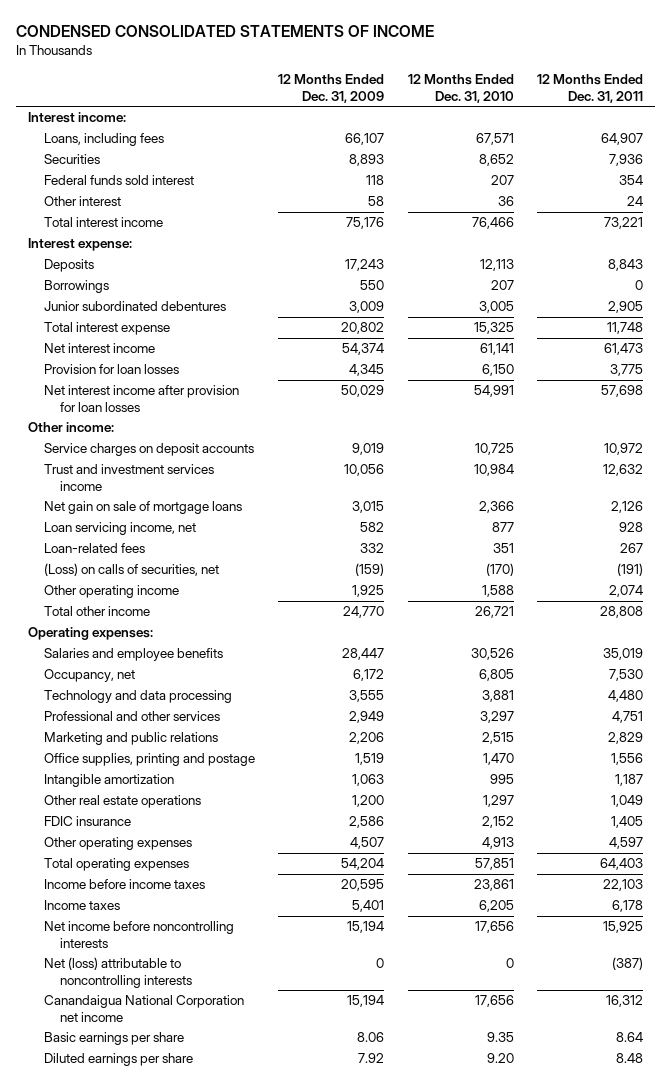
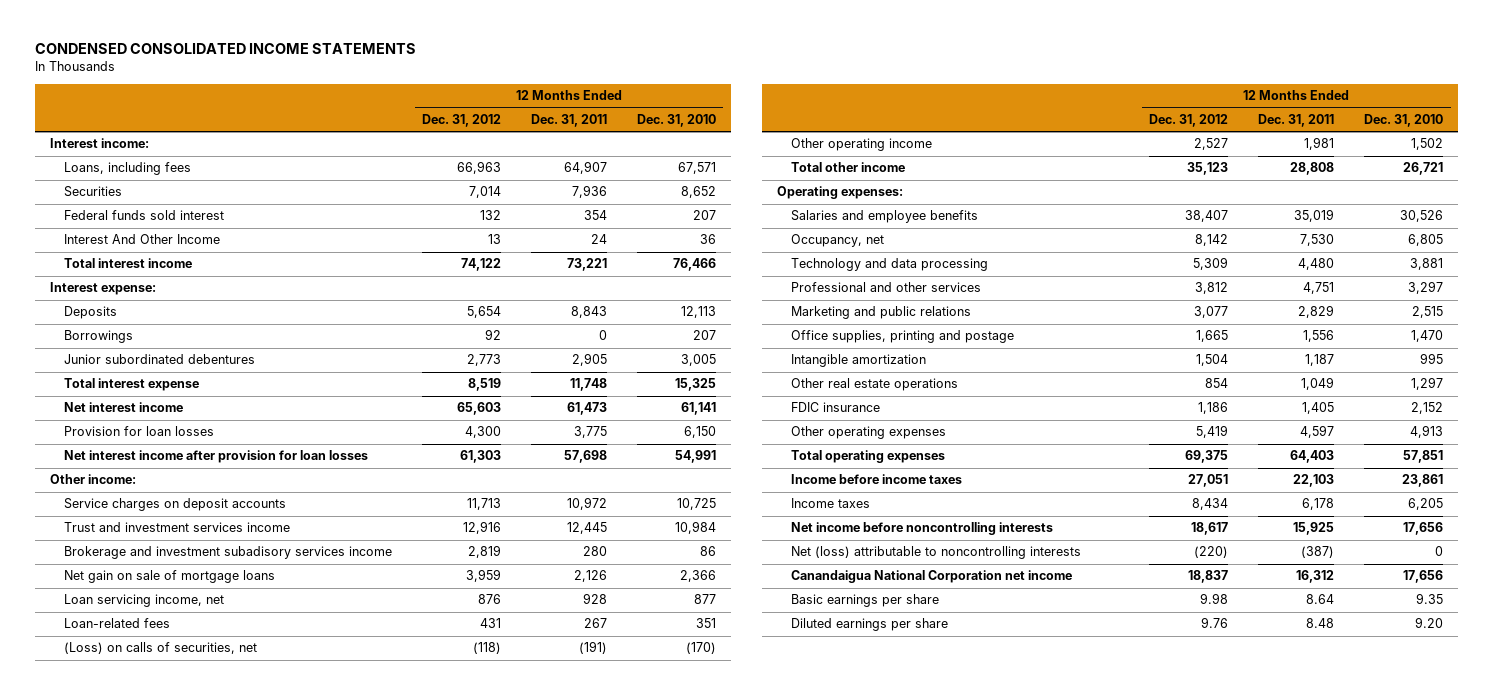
[16,25,435,38] CONDENSED CONSOLIDATED STATEMENTS OF INCOME -> [34,43,416,55] CONDENSED CONSOLIDATED INCOME STATEMENTS
[278,74,385,103] 12 Months Ended Dec. 31, 2009 -> none
none -> [422,114,502,128] Dec. 31, 2012
[44,196,122,207] Other interest -> [64,234,221,245] Interest And Other Income
[603,464,644,477] 12,632 -> [566,522,607,535] 12,445
none -> [64,546,393,560] Brokerage and investment subadisory services income
[481,585,514,598] 1,588 -> [1411,138,1444,151] 1,502
[609,585,644,598] 2,074 -> [1304,137,1335,151] 1,981

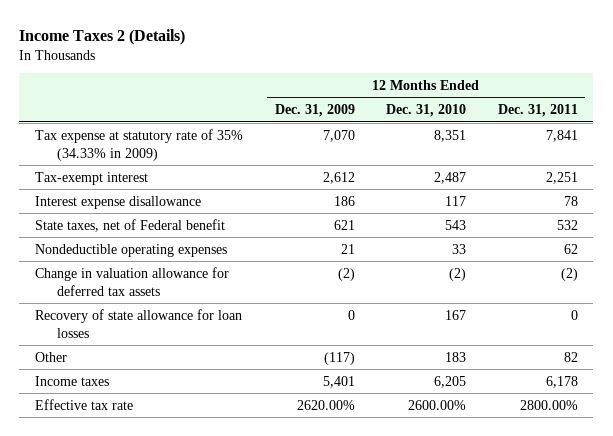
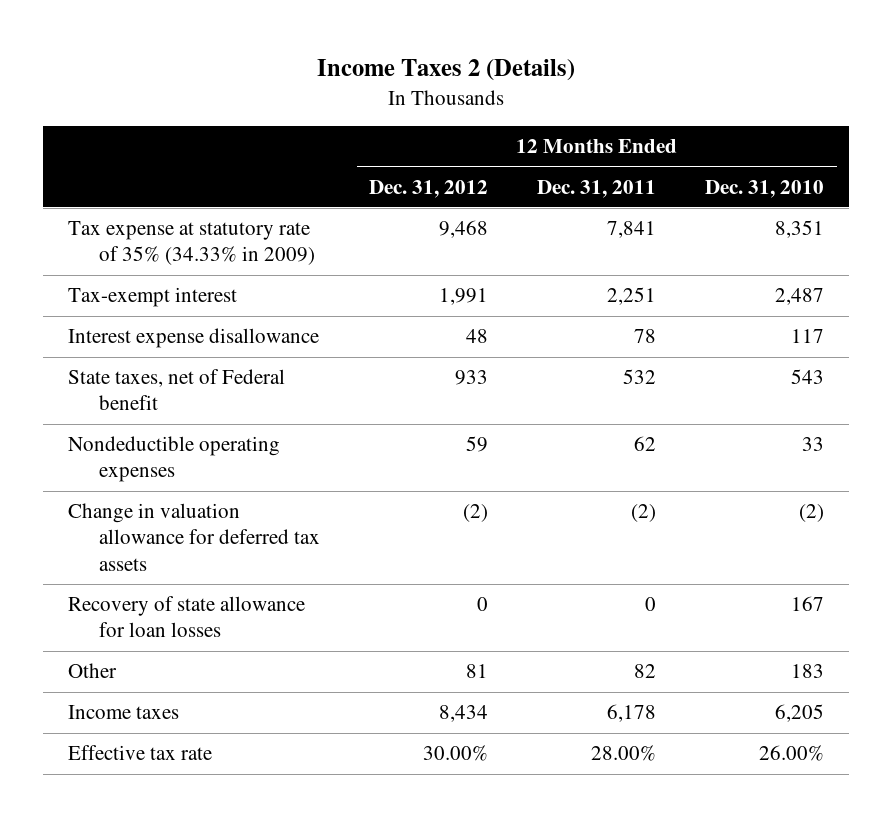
[274,104,355,118] Dec. 31, 2009 -> none
none -> [369,179,489,198] Dec. 31, 2012
[408,399,467,410] 2600.00% -> [759,745,825,762] 26.00%
[519,399,578,410] 2800.00% -> [591,745,657,762] 28.00%

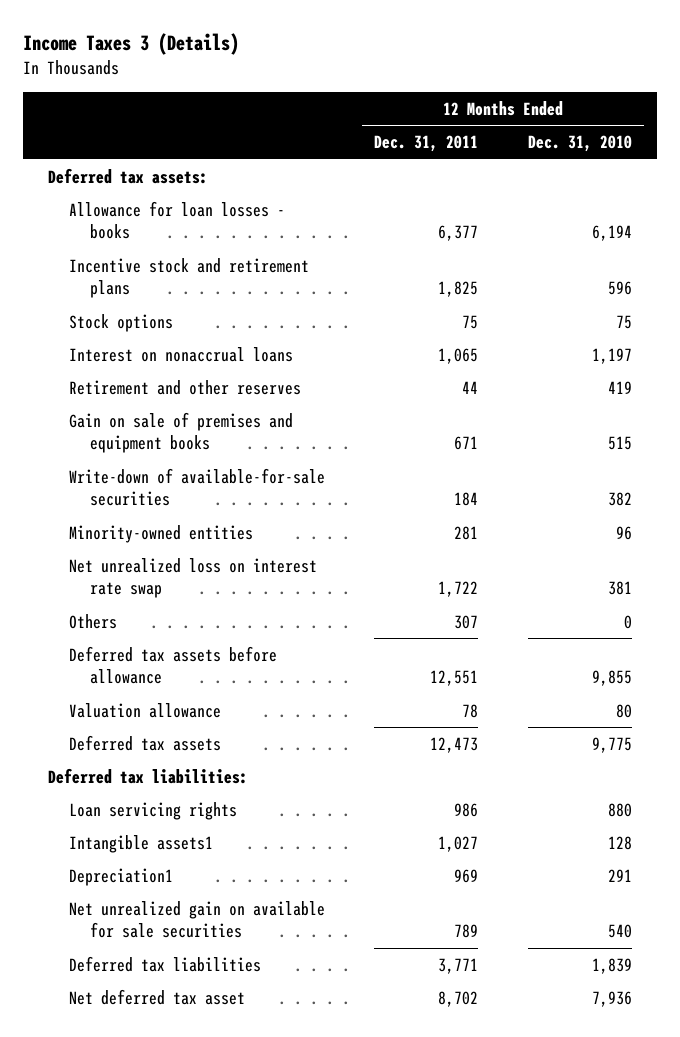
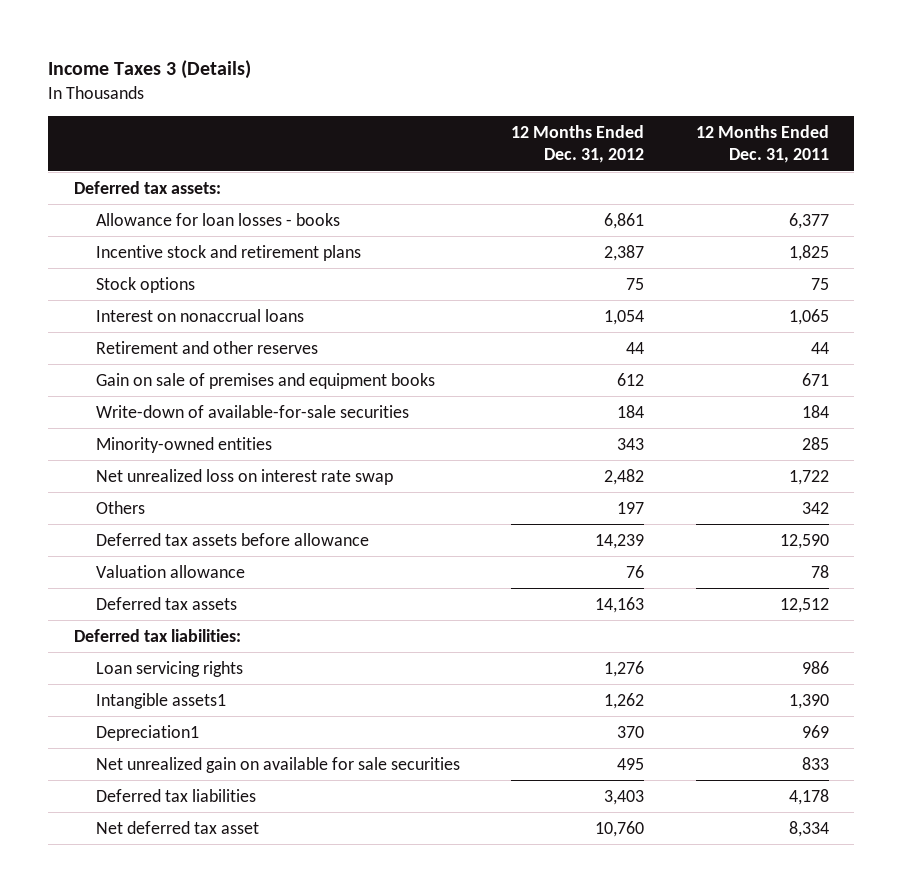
[527,134,632,152] Dec. 31, 2010 -> none
none -> [511,124,645,164] 12 Months Ended Dec. 31, 2012
[454,525,479,540] 281 -> [801,436,829,450] 285
[454,614,479,629] 307 -> [801,501,829,514] 342
[430,670,479,687] 12,551 -> [779,533,829,549] 12,590
[430,736,479,753] 12,473 -> [779,597,829,613] 12,512
[438,835,479,852] 1,027 -> [788,693,829,709] 1,390
[454,924,479,939] 789 -> [801,756,829,770] 833
[438,957,479,974] 3,771 -> [788,788,829,805] 4,178
[438,990,479,1007] 8,702 -> [788,820,829,837] 8,334

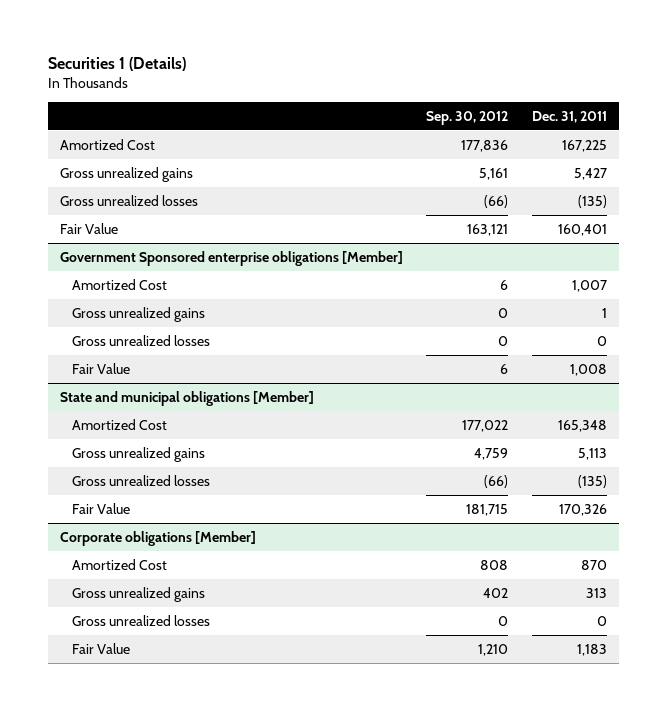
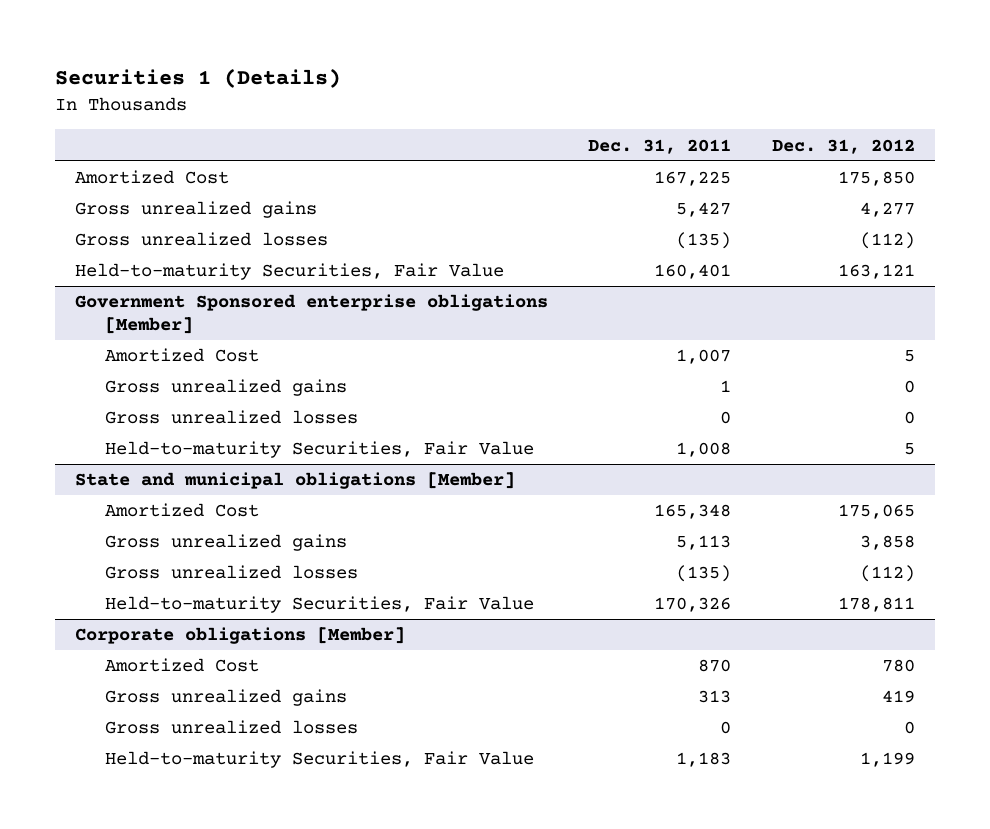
[426,110,509,125] Sep. 30, 2012 -> none
none -> [771,138,915,154] Dec. 31, 2012
[59,222,118,234] Fair Value -> [75,263,505,281] Held-to-maturity Securities, Fair Value
[71,362,130,374] Fair Value -> [105,441,535,459] Held-to-maturity Securities, Fair Value
[71,502,130,514] Fair Value -> [105,596,535,614] Held-to-maturity Securities, Fair Value
[71,642,130,654] Fair Value -> [105,751,535,769] Held-to-maturity Securities, Fair Value

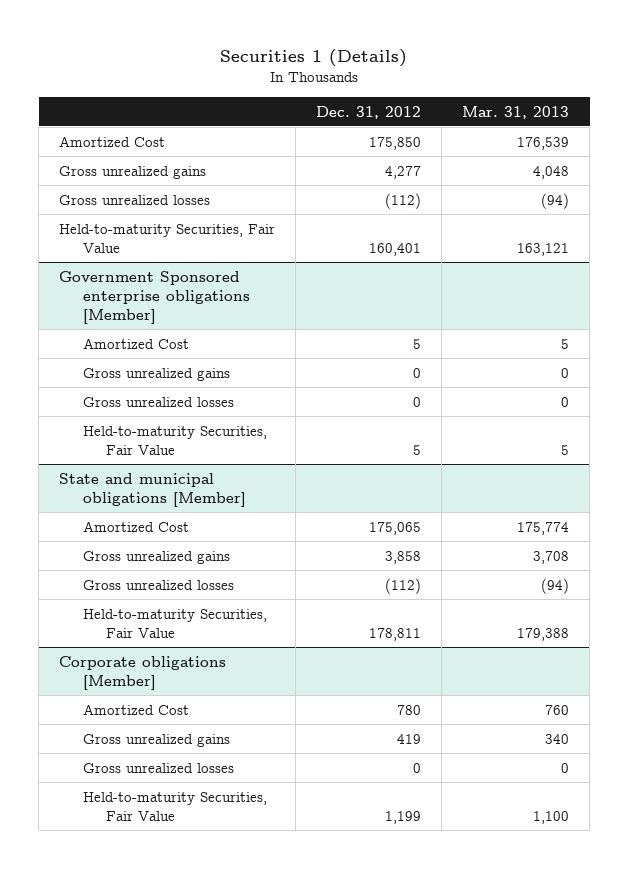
[588,138,732,154] Dec. 31, 2011 -> none
none -> [462,105,570,119] Mar. 31, 2013
[837,264,915,280] 163,121 -> [369,242,422,256] 160,401

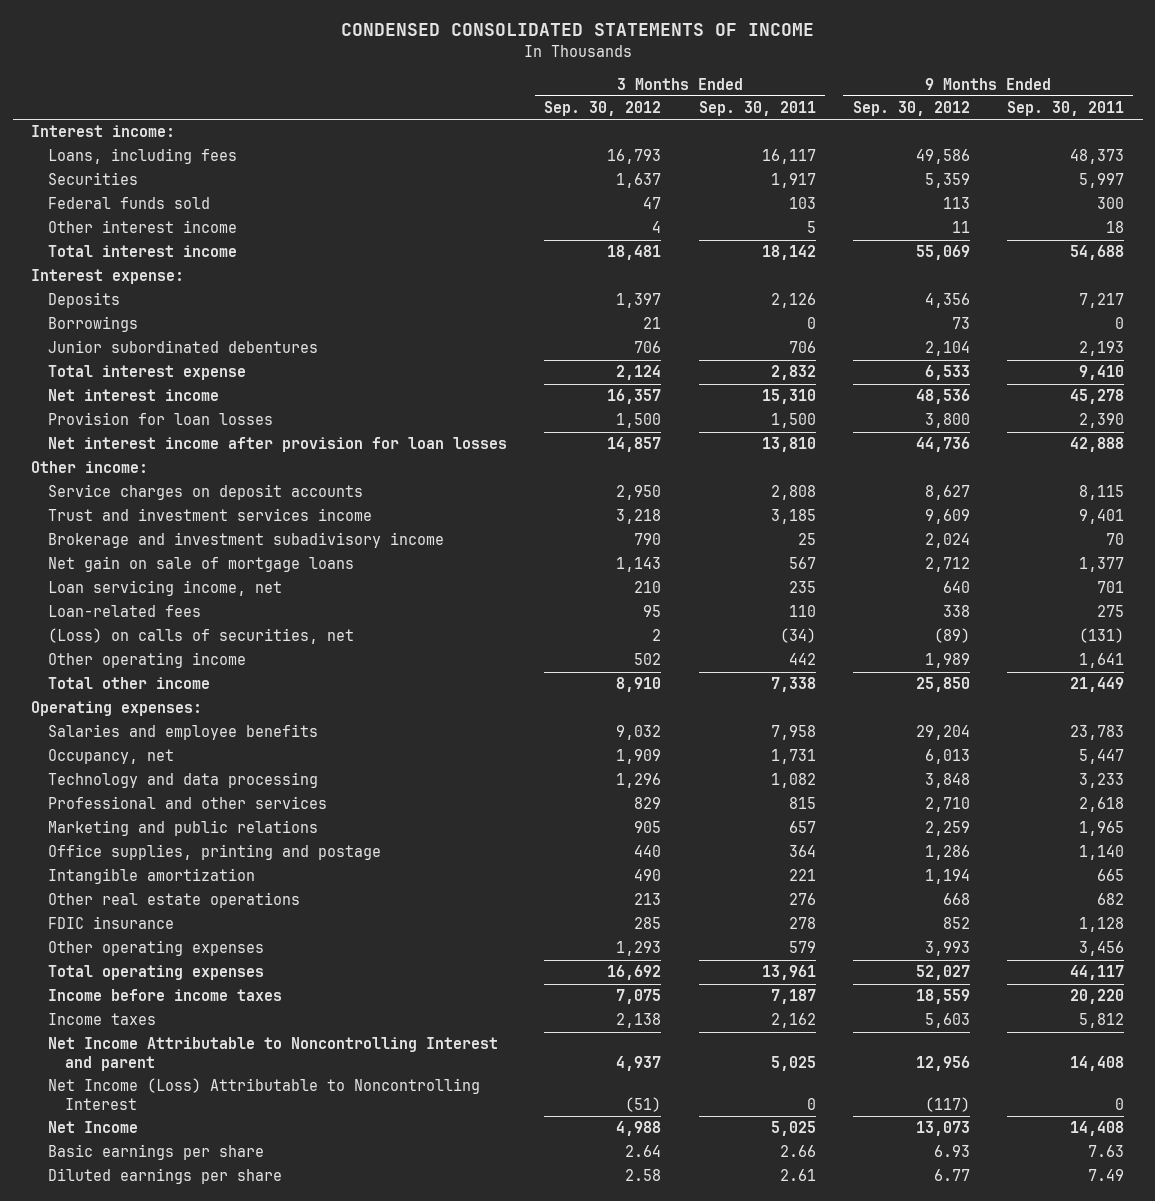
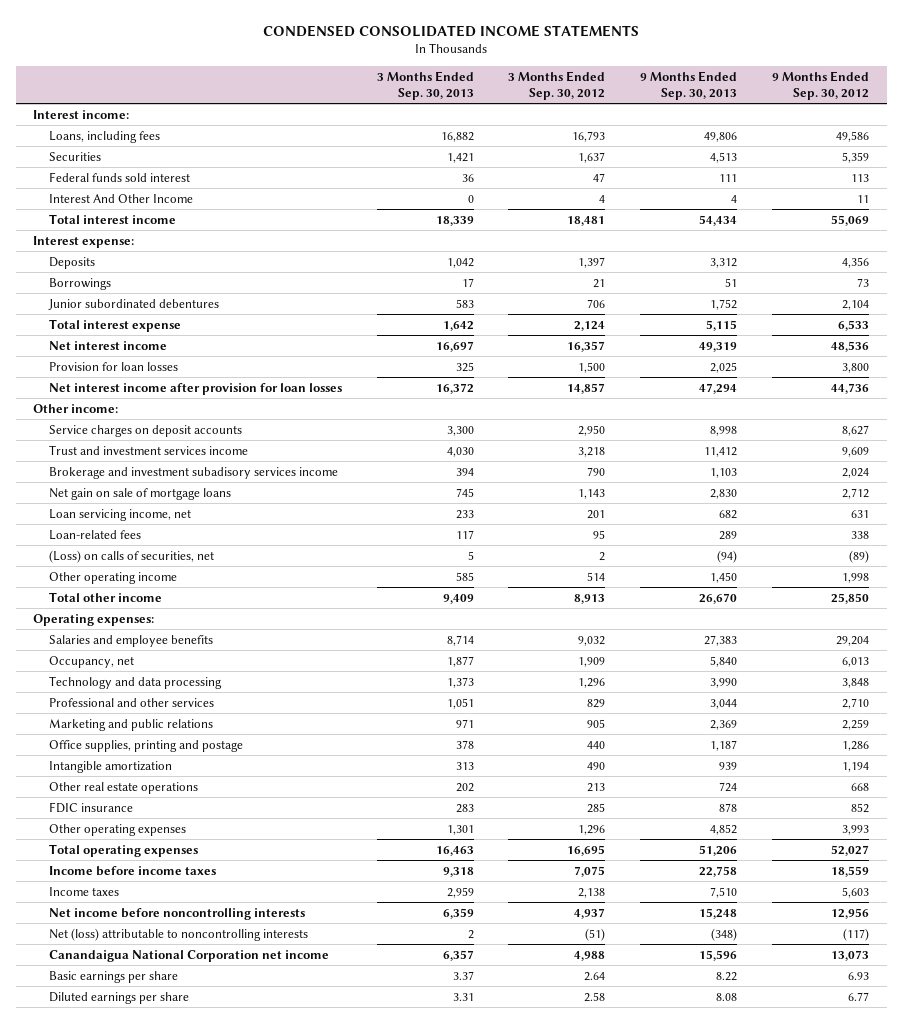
[340,23,814,37] CONDENSED CONSOLIDATED STATEMENTS OF INCOME -> [263,24,640,37] CONDENSED CONSOLIDATED INCOME STATEMENTS
[698,101,816,117] Sep. 30, 2011 -> none
[1007,101,1125,117] Sep. 30, 2011 -> none
none -> [376,70,474,100] 3 Months Ended Sep. 30, 2013
none -> [640,70,738,100] 9 Months Ended Sep. 30, 2013
[48,197,211,210] Federal funds sold -> [48,171,190,182] Federal funds sold interest
[48,220,238,234] Other interest income -> [48,193,193,203] Interest And Other Income
[48,532,445,549] Brokerage and investment subadivisory income -> [48,466,338,479] Brokerage and investment subadisory services income
[634,581,662,594] 210 -> [587,509,606,519] 201
[942,581,970,594] 640 -> [851,509,870,518] 631
[634,653,662,666] 502 -> [587,571,606,581] 514
[924,653,970,669] 1,989 -> [842,572,870,583] 1,998
[616,677,662,693] 8,910 -> [574,593,606,604] 8,913
[616,941,662,957] 1,293 -> [578,824,606,835] 1,296
[607,965,662,981] 16,692 -> [567,844,606,856] 16,695
[48,1037,499,1071] Net Income Attributable to Noncontrolling Interest and parent -> [48,907,305,920] Net income before noncontrolling interests
[48,1078,481,1110] Net Income (Loss) Attributable to Noncontrolling Interest -> [48,927,308,941] Net (loss) attributable to noncontrolling interests
[48,1121,139,1134] Net Income -> [48,949,329,962] Canandaigua National Corporation net income

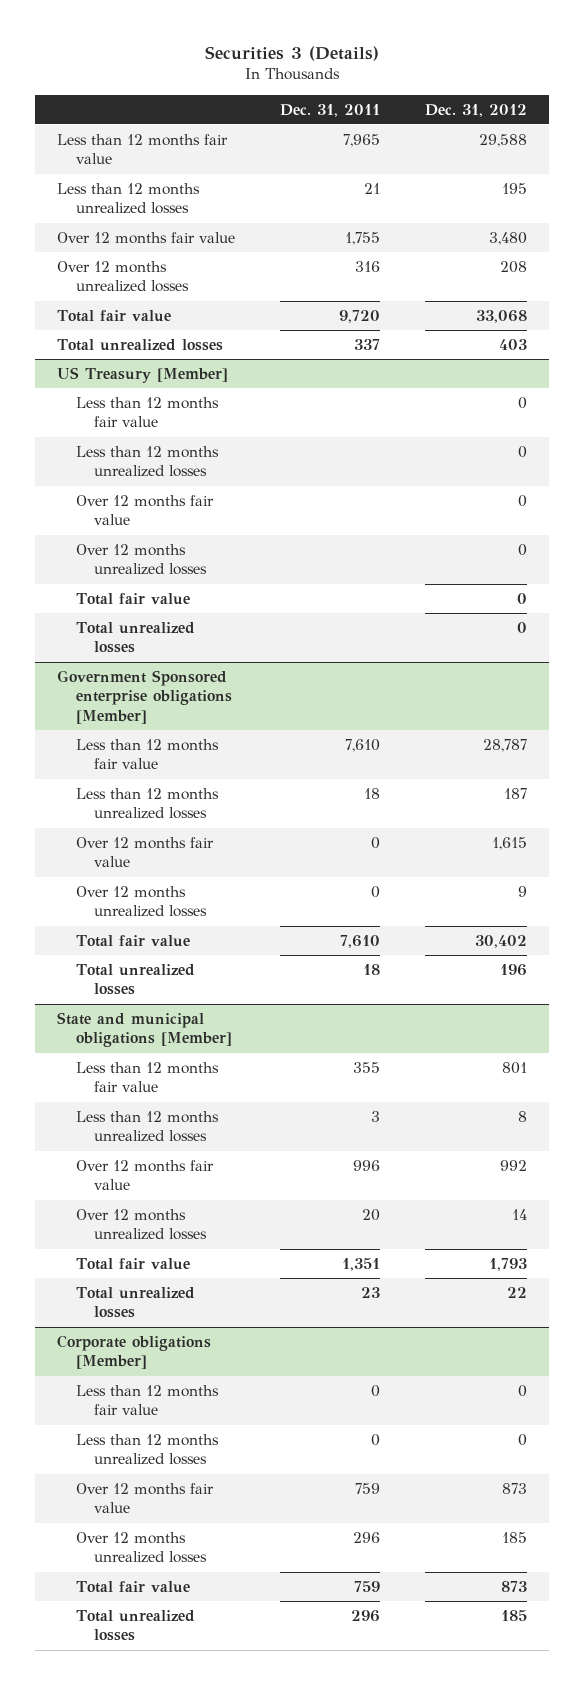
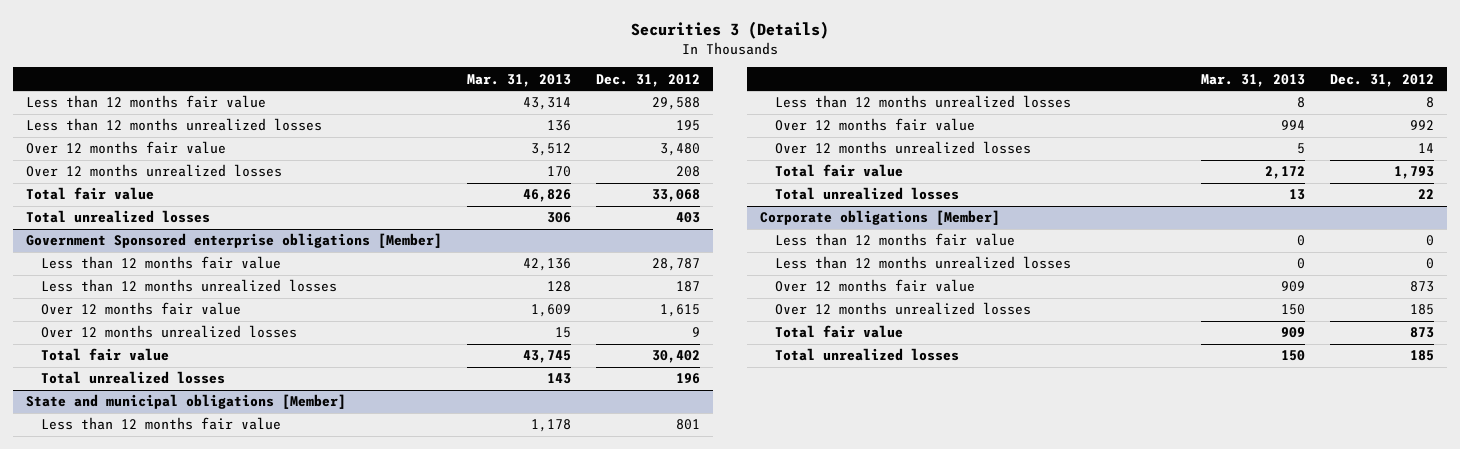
[280,103,381,117] Dec. 31, 2011 -> none
none -> [467,73,572,87] Mar. 31, 2013
[57,366,229,383] US Treasury [Member] -> none
[75,396,219,428] Less than 12 months fair value -> none
[75,445,219,478] Less than 12 months unrealized losses -> none
[75,494,214,526] Over 12 months fair value -> none
[75,543,208,576] Over 12 months unrealized losses -> none
[75,592,190,605] Total fair value -> none
[75,621,195,654] Total unrealized losses -> none

